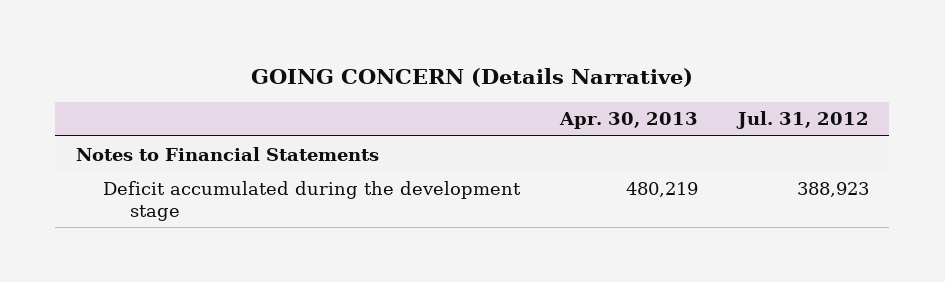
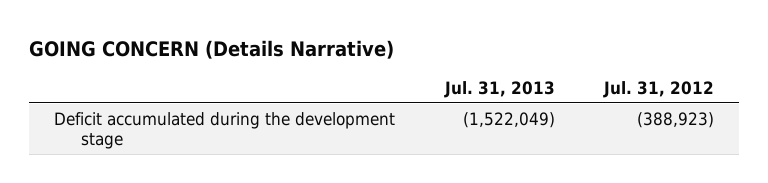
[558,112,698,130] Apr. 30, 2013 -> none
none -> [443,81,555,99] Jul. 31, 2013
[75,146,379,161] Notes to Financial Statements -> none
[797,181,870,197] 388,923 -> [637,112,715,129] (388,923)

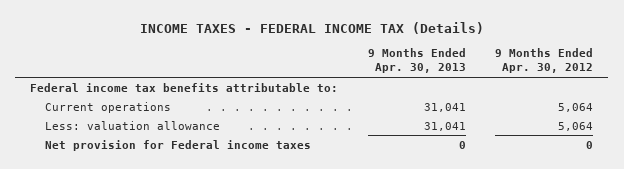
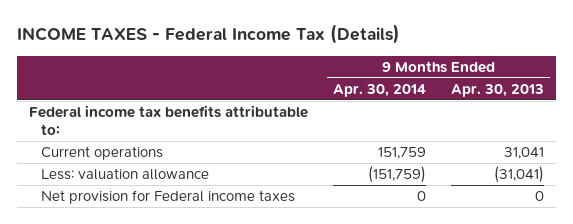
[139,21,484,34] INCOME TAXES - FEDERAL INCOME TAX (Details) -> [16,24,400,45] INCOME TAXES - Federal Income Tax (Details)
[495,48,594,74] 9 Months Ended Apr. 30, 2012 -> none
none -> [333,84,427,98] Apr. 30, 2014
[423,121,466,131] 31,041 -> [494,166,545,184] (31,041)

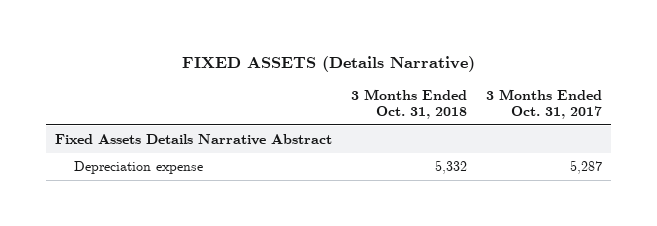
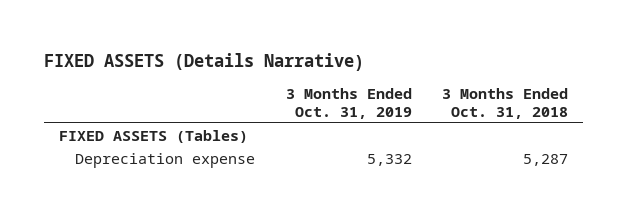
[485,88,602,119] 3 Months Ended Oct. 31, 2017 -> none
none -> [285,88,412,119] 3 Months Ended Oct. 31, 2019
[55,134,333,146] Fixed Assets Details Narrative Abstract -> none
none -> [59,129,249,143] FIXED ASSETS (Tables)
[435,160,468,175] 5,332 -> [522,153,568,166] 5,287

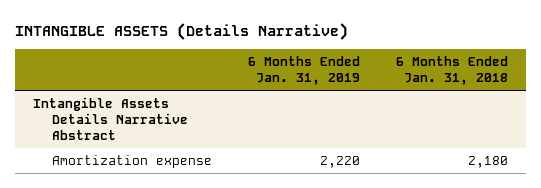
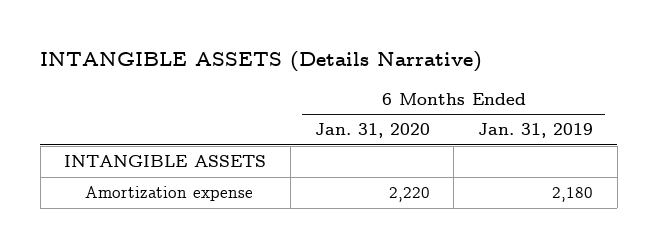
[396,56,509,85] 6 Months Ended Jan. 31, 2018 -> none
none -> [314,123,430,139] Jan. 31, 2020
[33,97,188,141] Intangible Assets Details Narrative Abstract -> none
none -> [64,155,267,168] INTANGIBLE ASSETS
[320,156,361,169] 2,220 -> [551,187,593,203] 2,180

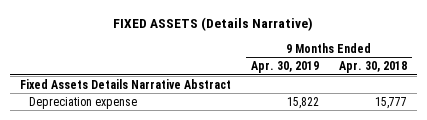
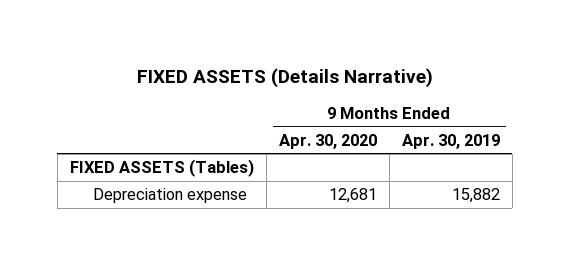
[338,61,407,74] Apr. 30, 2018 -> none
none -> [278,133,377,149] Apr. 30, 2020
[19,78,231,89] Fixed Assets Details Narrative Abstract -> none
none -> [69,159,254,178] FIXED ASSETS (Tables)
[286,96,319,109] 15,822 -> [451,188,500,204] 15,882

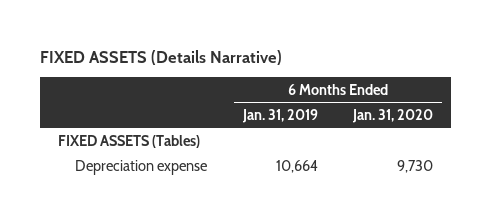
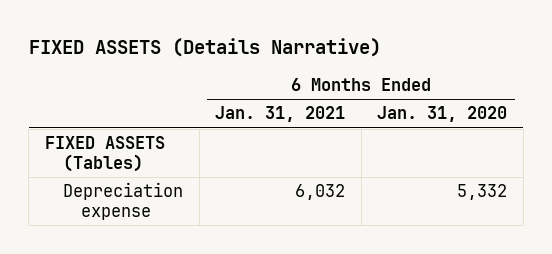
[241,108,318,123] Jan. 31, 2019 -> none
none -> [215,106,346,123] Jan. 31, 2021
[397,159,434,173] 9,730 -> [457,184,508,201] 5,332

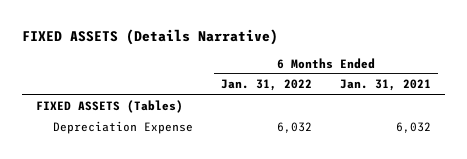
[377,106,508,123] Jan. 31, 2020 -> none
none -> [220,79,312,92] Jan. 31, 2022
[63,182,184,220] Depreciation expense -> [52,120,193,134] Depreciation Expense

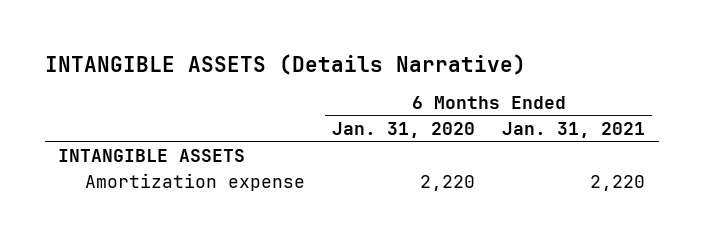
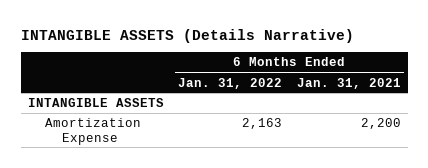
[332,122,476,139] Jan. 31, 2020 -> none
none -> [178,77,283,89] Jan. 31, 2022
[85,173,306,192] Amortization expense -> [44,118,141,145] Amortization Expense
[590,175,646,192] 2,220 -> [360,118,401,130] 2,200

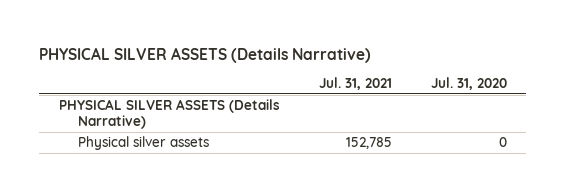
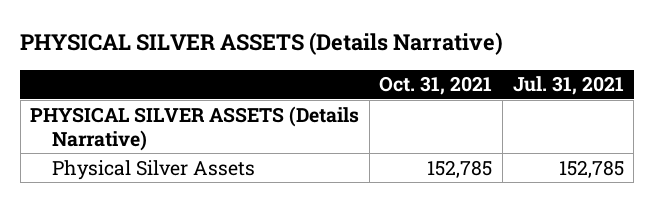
[430,76,507,90] Jul. 31, 2020 -> none
none -> [379,76,493,96] Oct. 31, 2021
[78,136,210,151] Physical silver assets -> [51,159,255,180] Physical Silver Assets

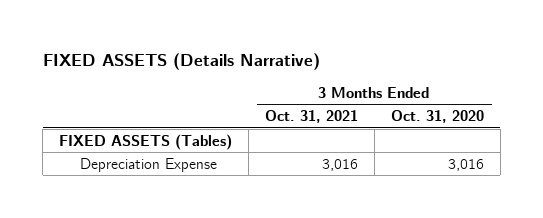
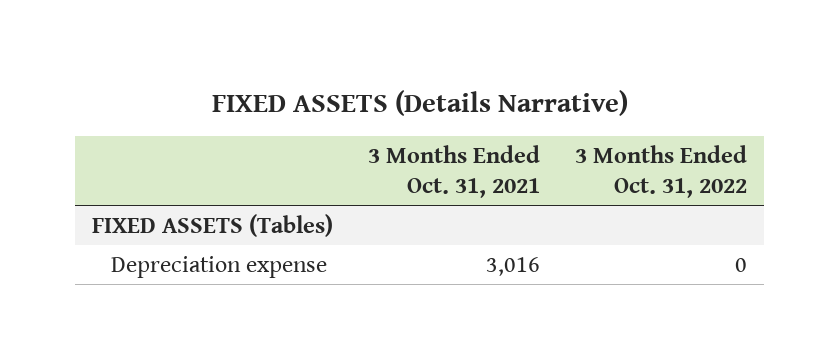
[390,110,484,124] Oct. 31, 2020 -> none
none -> [574,144,747,199] 3 Months Ended Oct. 31, 2022
[79,157,217,172] Depreciation Expense -> [111,255,328,278] Depreciation expense

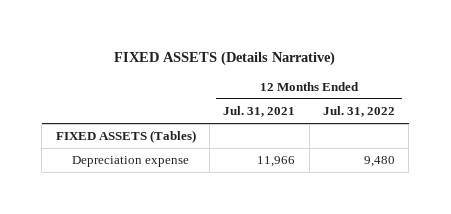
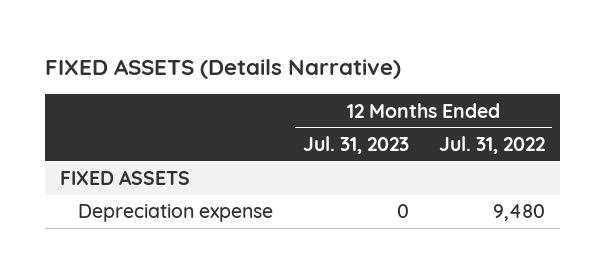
[223,106,296,118] Jul. 31, 2021 -> none
none -> [302,135,409,154] Jul. 31, 2023
[55,130,196,144] FIXED ASSETS (Tables) -> [59,170,190,186] FIXED ASSETS

